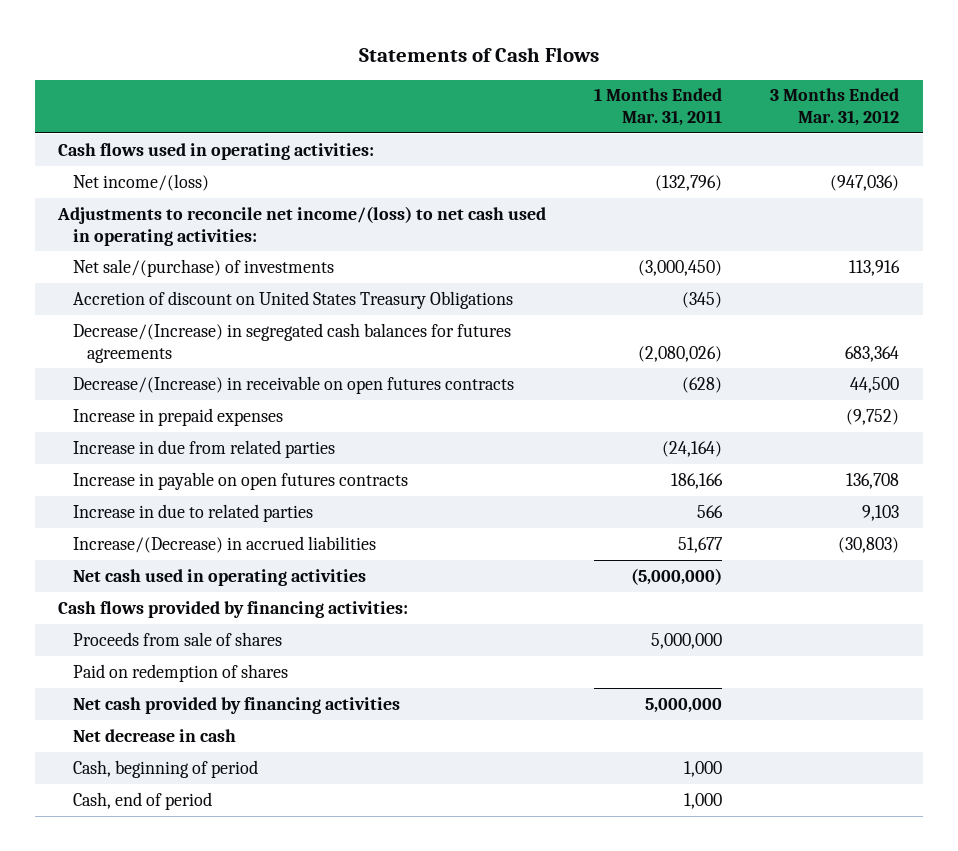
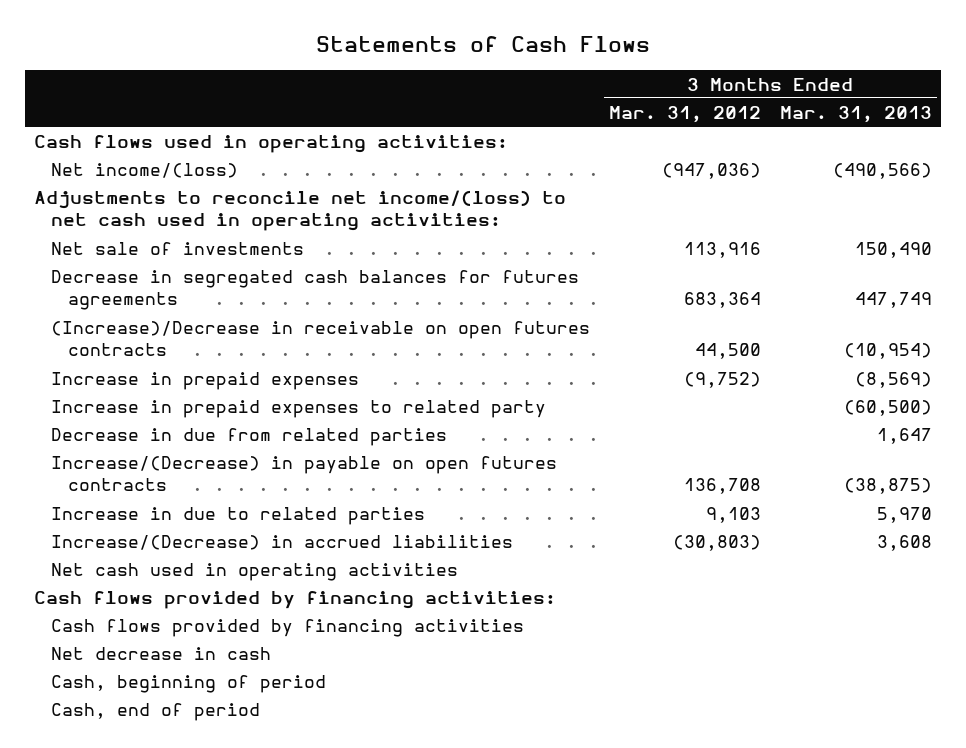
[594,88,723,127] 1 Months Ended Mar. 31, 2011 -> none
none -> [779,105,932,123] Mar. 31, 2013
[72,290,513,309] Accretion of discount on United States Treasury Obligations -> none
[72,258,334,277] Net sale/(purchase) of investments -> [50,241,304,255] Net sale of investments
[72,322,511,363] Decrease/(Increase) in segregated cash balances for futures agreements -> [50,269,579,311] Decrease in segregated cash balances for futures agreements
[72,375,514,394] Decrease/(Increase) in receivable on open futures contracts -> [50,320,590,357] (Increase)/Decrease in receivable on open futures contracts
none -> [50,399,546,418] Increase in prepaid expenses to related party
[72,439,335,458] Increase in due from related parties -> [50,427,447,446] Decrease in due from related parties
[72,471,408,490] Increase in payable on open futures contracts -> [50,455,557,492] Increase/(Decrease) in payable on open futures contracts
[72,631,282,646] Proceeds from sale of shares -> none
[72,663,288,682] Paid on redemption of shares -> none
[72,696,400,714] Net cash provided by financing activities -> [50,618,524,637] Cash flows provided by financing activities

